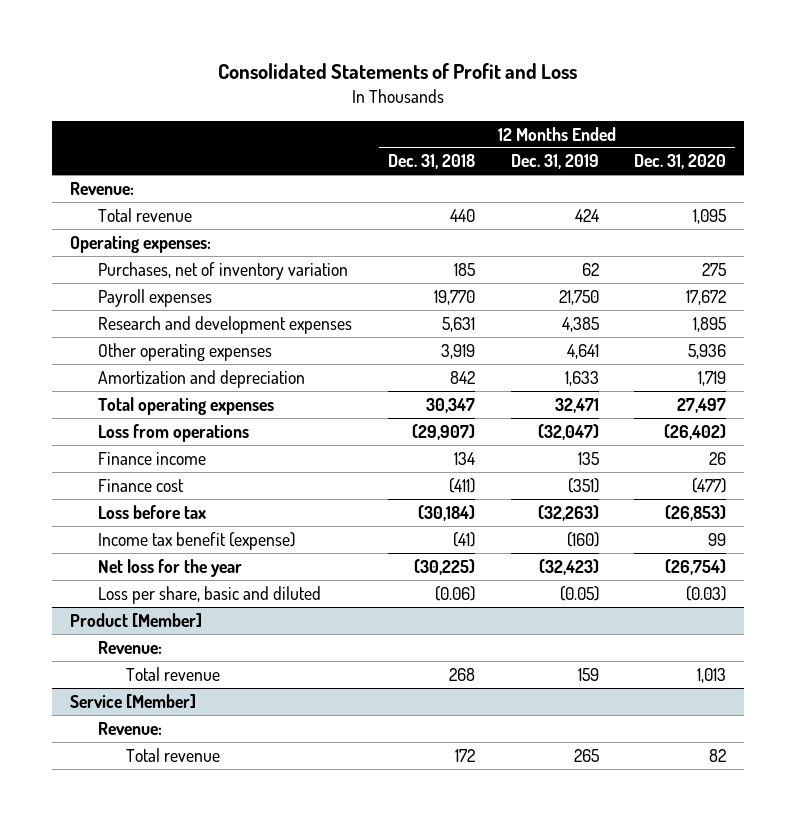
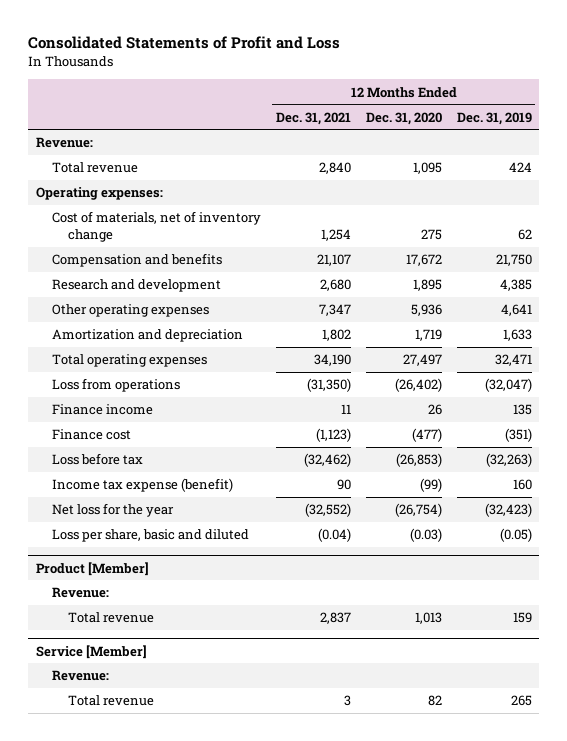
[387,154,475,170] Dec. 31, 2018 -> none
none -> [275,111,351,125] Dec. 31, 2021
[97,261,348,280] Purchases, net of inventory variation -> [51,211,261,242] Cost of materials, net of inventory change
[97,288,212,307] Payroll expenses -> [51,253,222,268] Compensation and benefits
[97,315,352,334] Research and development expenses -> [51,279,221,293] Research and development
[97,531,295,550] Income tax benefit (expense) -> [51,478,233,493] Income tax expense (benefit)
[566,531,599,547] (160) -> [512,479,532,491] 160
[708,532,727,546] 99 -> [419,478,442,493] (99)

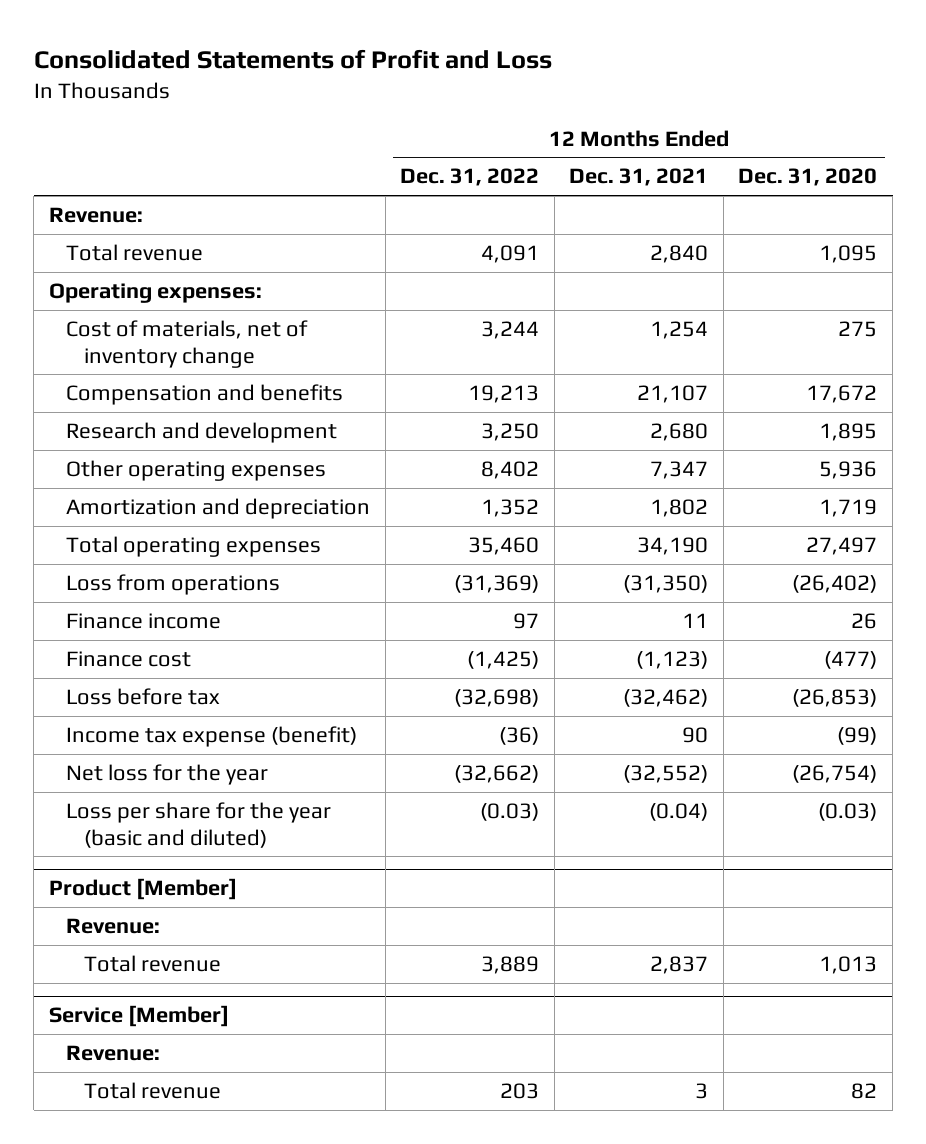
[456,111,532,125] Dec. 31, 2019 -> none
none -> [400,168,540,187] Dec. 31, 2022
[51,529,249,543] Loss per share, basic and diluted -> [66,802,332,848] Loss per share for the year (basic and diluted)

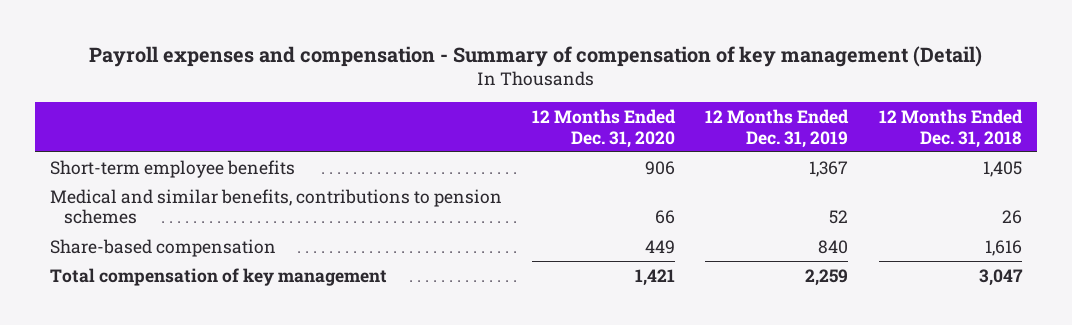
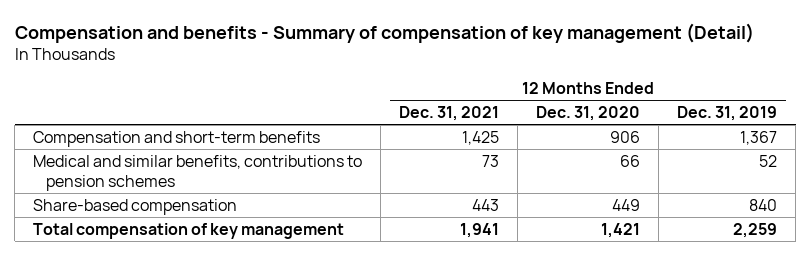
[88,45,982,67] Payroll expenses and compensation - Summary of compensation of key management (Detail) -> [14,23,754,44] Compensation and benefits - Summary of compensation of key management (Detail)
[878,108,1023,148] 12 Months Ended Dec. 31, 2018 -> none
none -> [399,106,500,122] Dec. 31, 2021
[49,159,295,178] Short-term employee benefits -> [33,130,321,147] Compensation and short-term benefits

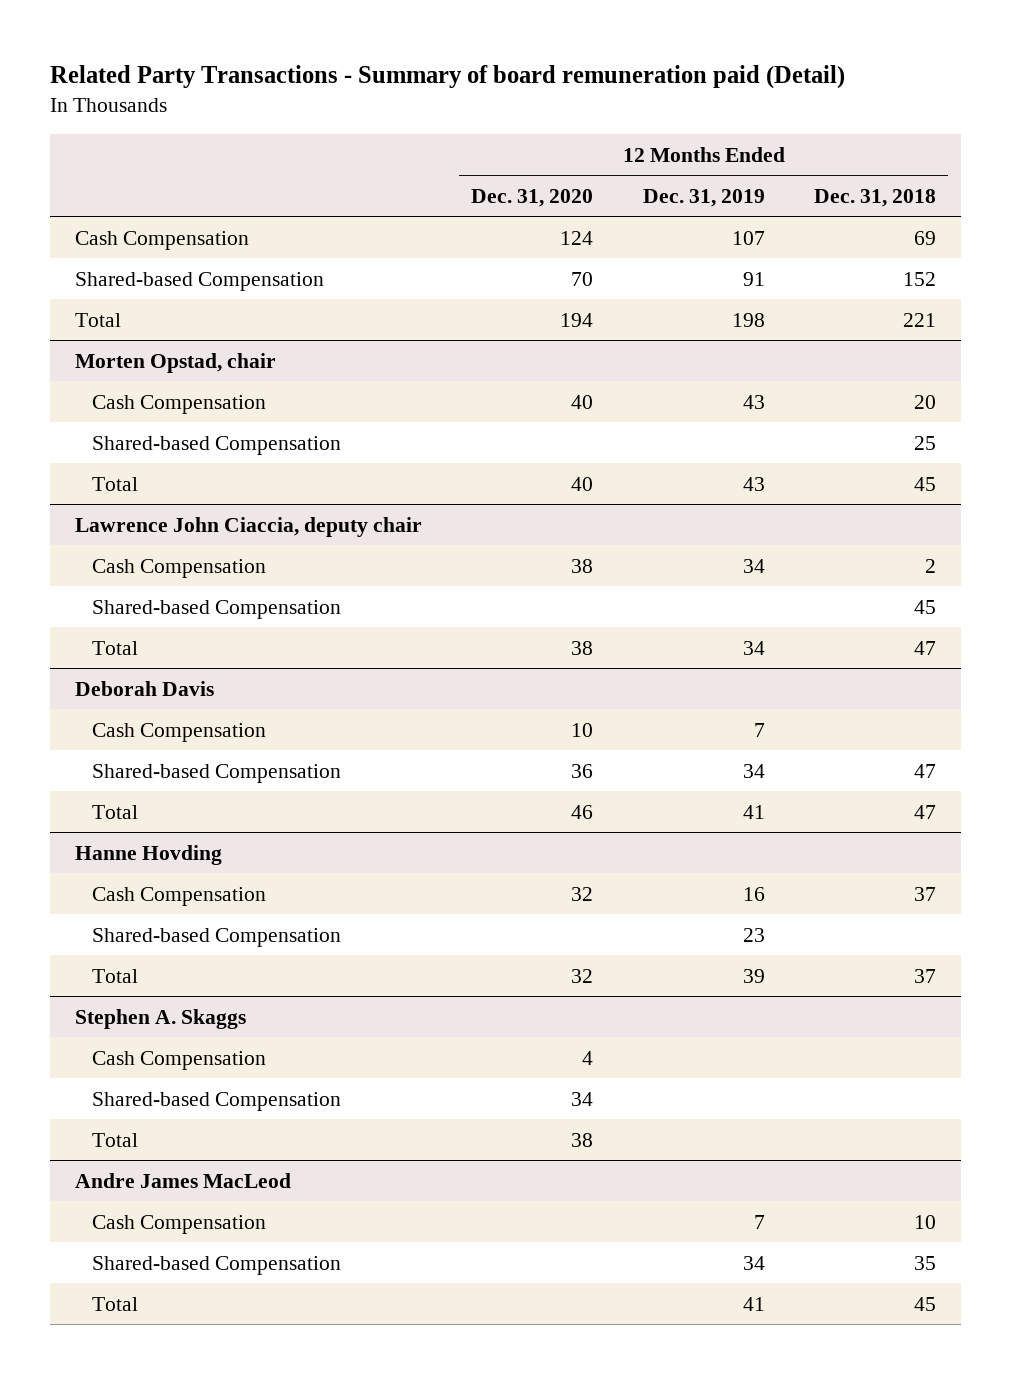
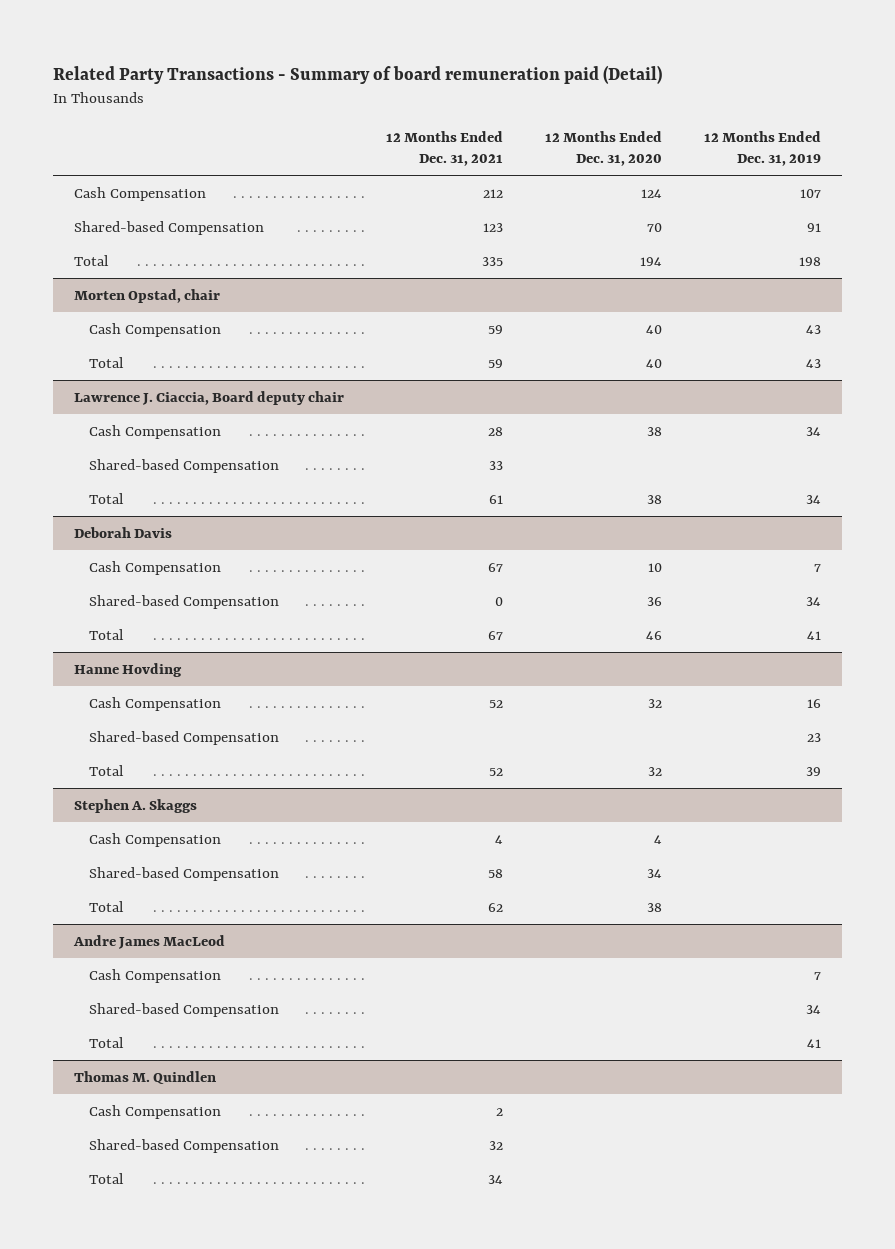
[814,188,937,207] Dec. 31, 2018 -> none
none -> [385,131,503,167] 12 Months Ended Dec. 31, 2021
[91,435,341,455] Shared-based Compensation -> none
[74,516,422,537] Lawrence John Ciaccia, deputy chair -> [74,390,345,405] Lawrence J. Ciaccia, Board deputy chair
none -> [74,1070,217,1084] Thomas M. Quindlen
none -> [88,1104,221,1119] Cash Compensation
none -> [88,1138,279,1153] Shared-based Compensation
none -> [88,1172,124,1184] Total

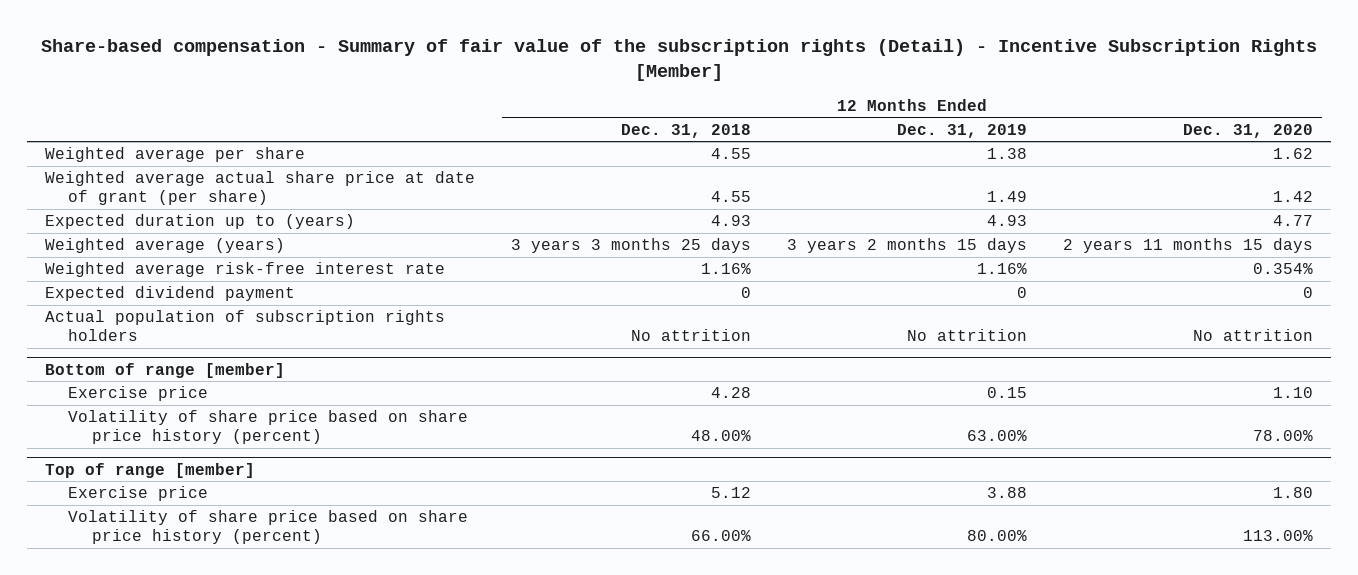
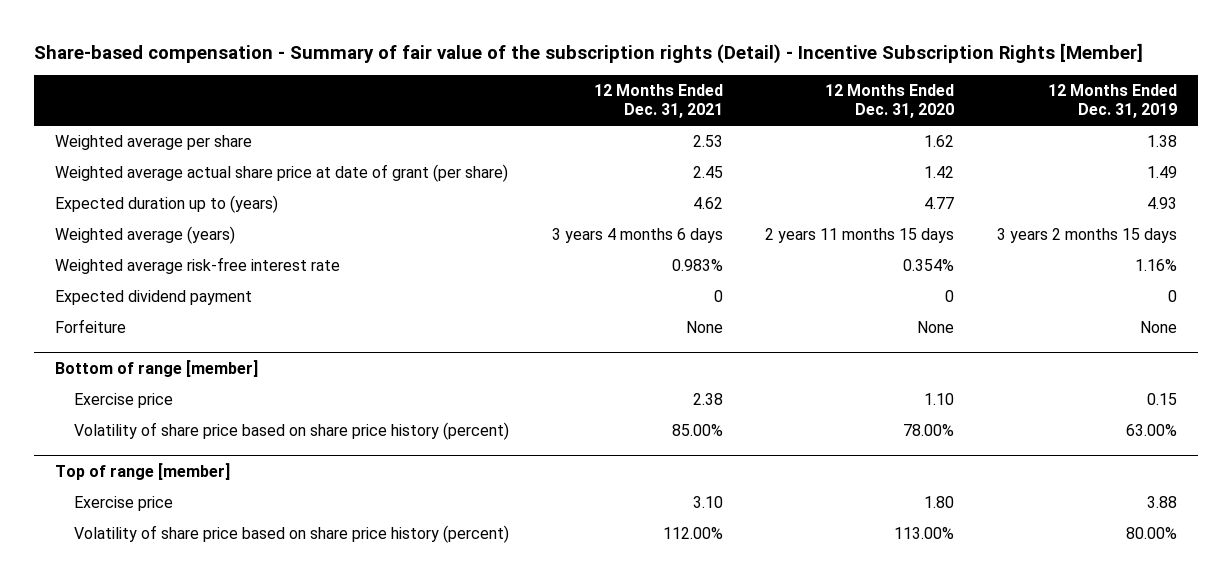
[620,123,751,138] Dec. 31, 2018 -> none
none -> [593,83,723,119] 12 Months Ended Dec. 31, 2021
[44,310,445,342] Actual population of subscription rights holders -> none
none -> [55,319,127,334] Forfeiture

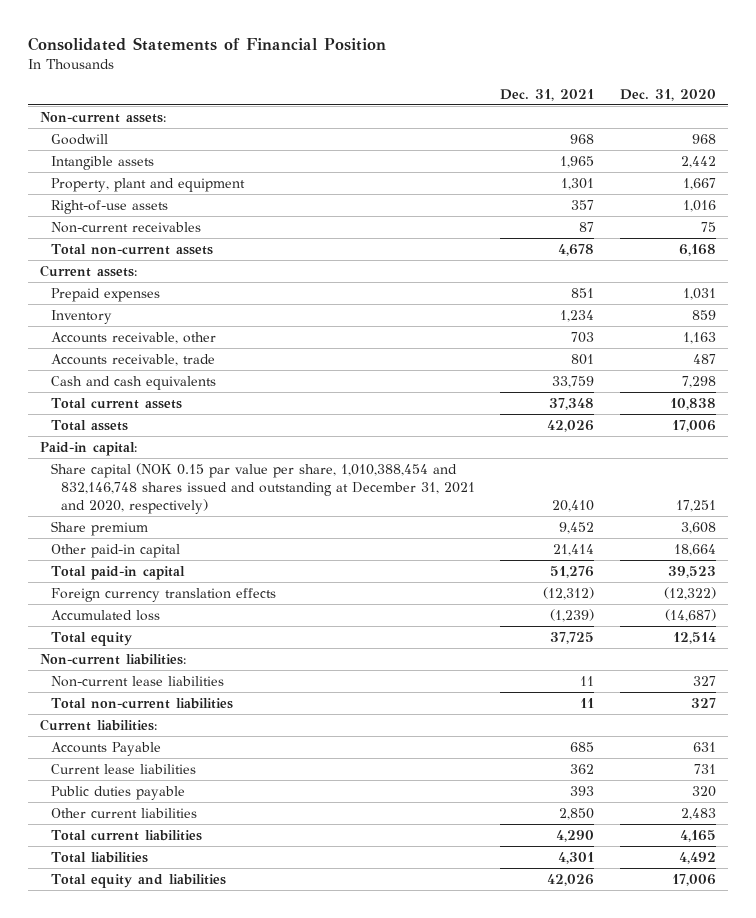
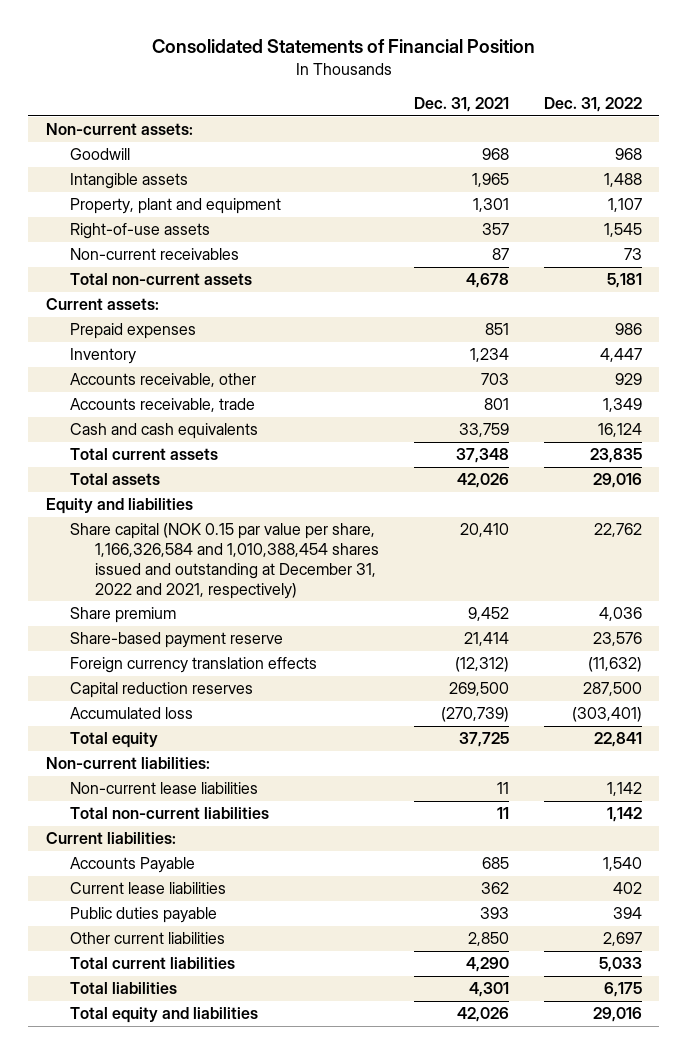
[619,88,716,101] Dec. 31, 2020 -> none
none -> [544,97,643,113] Dec. 31, 2022
[40,441,138,456] Paid-in capital: -> none
none -> [45,498,193,515] Equity and liabilities
[50,462,476,514] Share capital (NOK 0.15 par value per share, 1,010,388,454 and 832,146,748 shares issued and outstanding at December 31, 2021 and 2020, respectively) -> [70,523,380,599] Share capital (NOK 0.15 par value per share, 1,166,326,584 and 1,010,388,454 shares issued and outstanding at December 31, 2022 and 2021, respectively)
[50,565,185,580] Total paid-in capital -> none
[50,543,180,558] Other paid-in capital -> [70,632,284,649] Share-based payment reserve
none -> [70,682,254,699] Capital reduction reserves
[550,608,595,622] (1,239) -> [441,707,510,723] (270,739)

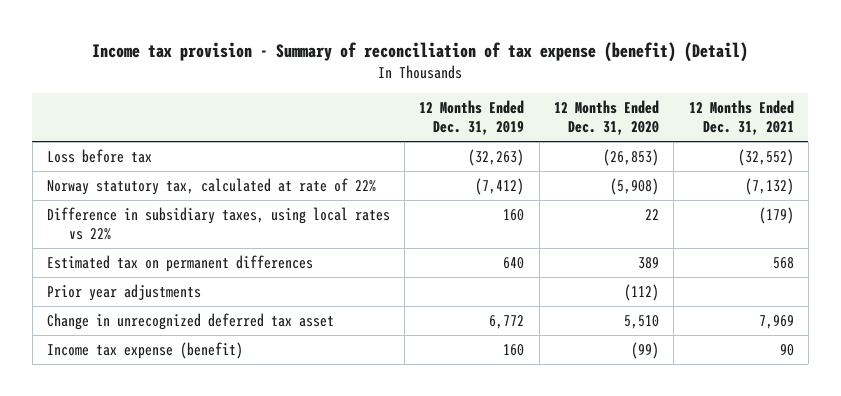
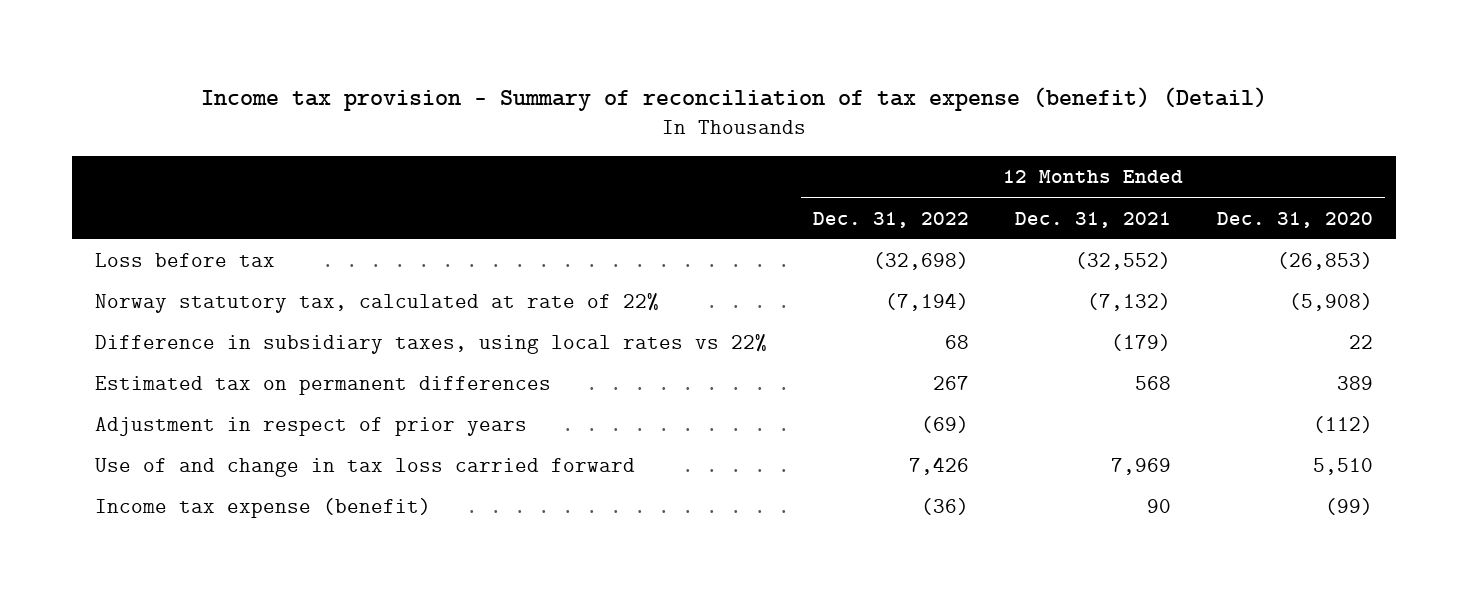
[419,100,525,136] 12 Months Ended Dec. 31, 2019 -> none
none -> [812,211,969,228] Dec. 31, 2022
[46,284,201,302] Prior year adjustments -> [94,417,527,437] Adjustment in respect of prior years
[46,313,334,331] Change in unrecognized deferred tax asset -> [94,458,635,478] Use of and change in tax loss carried forward

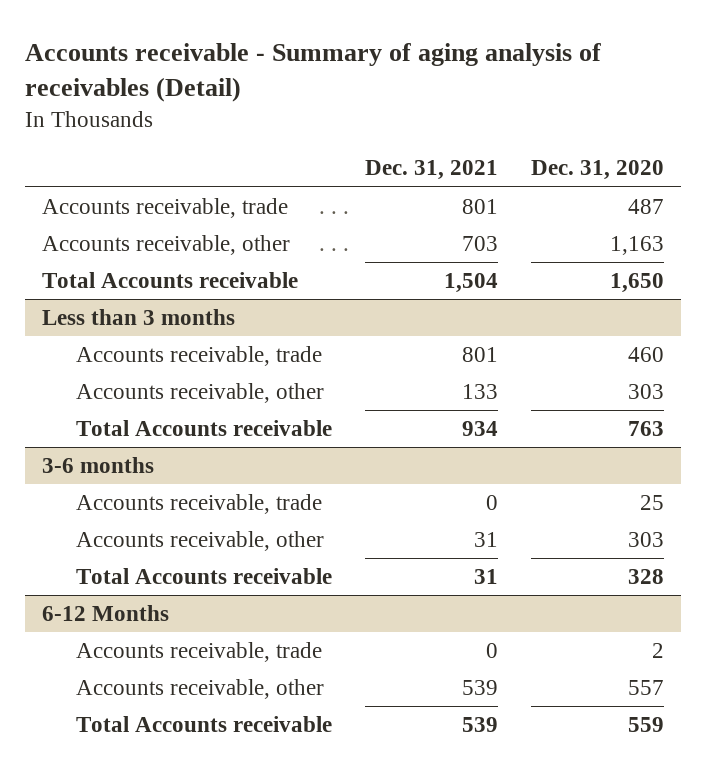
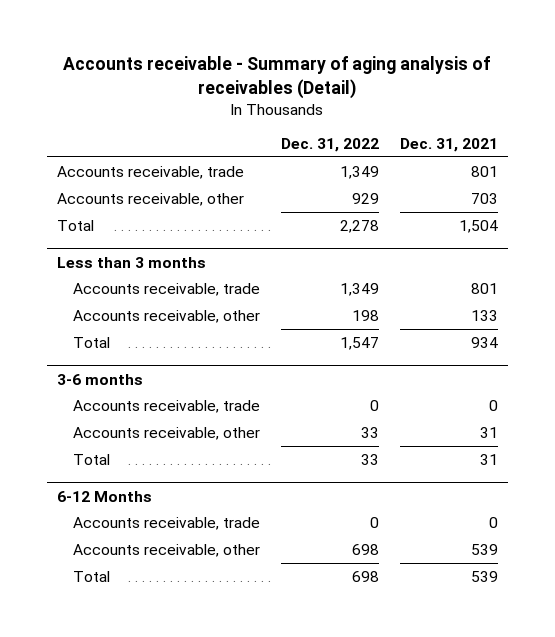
[531,160,665,181] Dec. 31, 2020 -> none
none -> [281,137,380,152] Dec. 31, 2022
[41,272,298,289] Total Accounts receivable -> [57,219,95,231] Total
[76,420,333,437] Total Accounts receivable -> [73,336,111,348] Total
[76,568,333,585] Total Accounts receivable -> [73,453,111,465] Total
[76,716,333,733] Total Accounts receivable -> [73,570,111,582] Total

